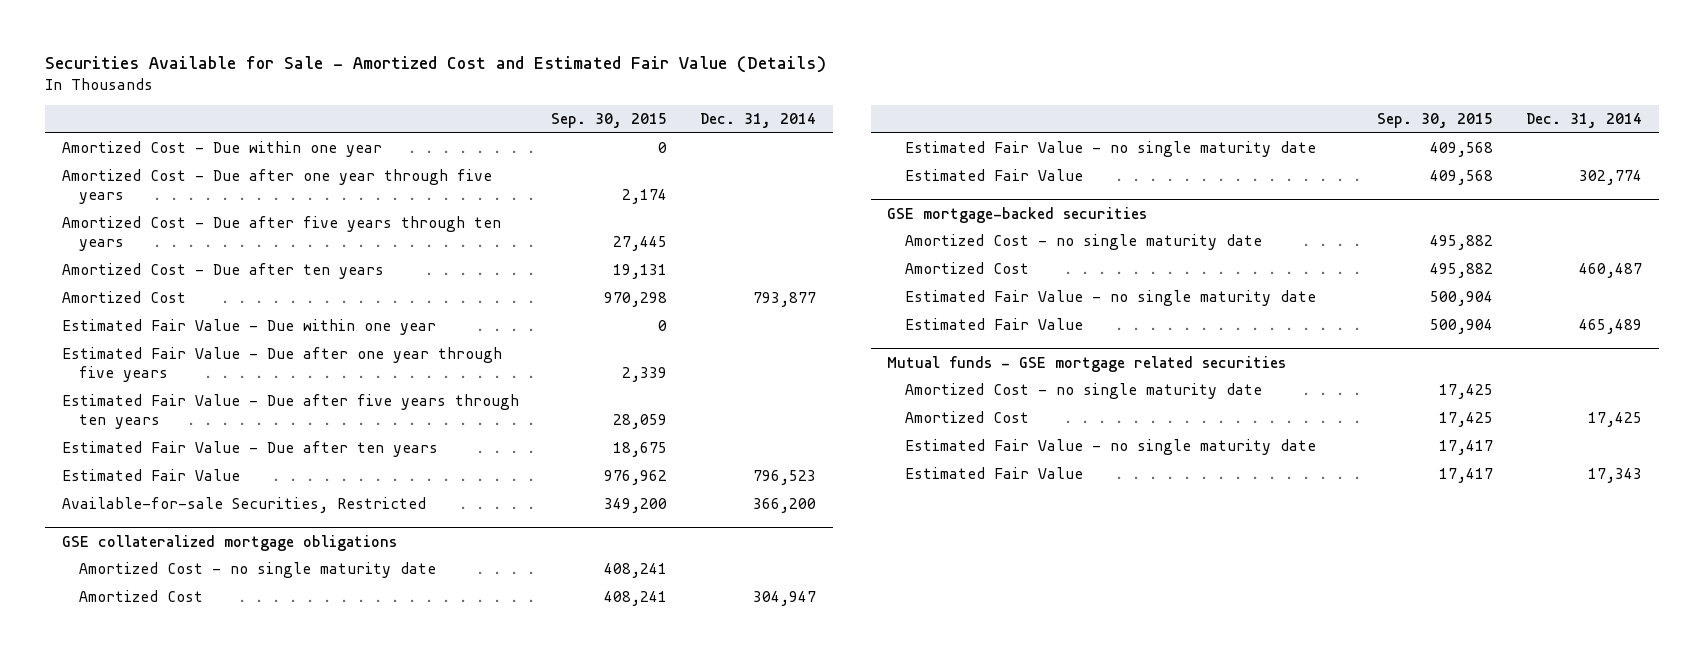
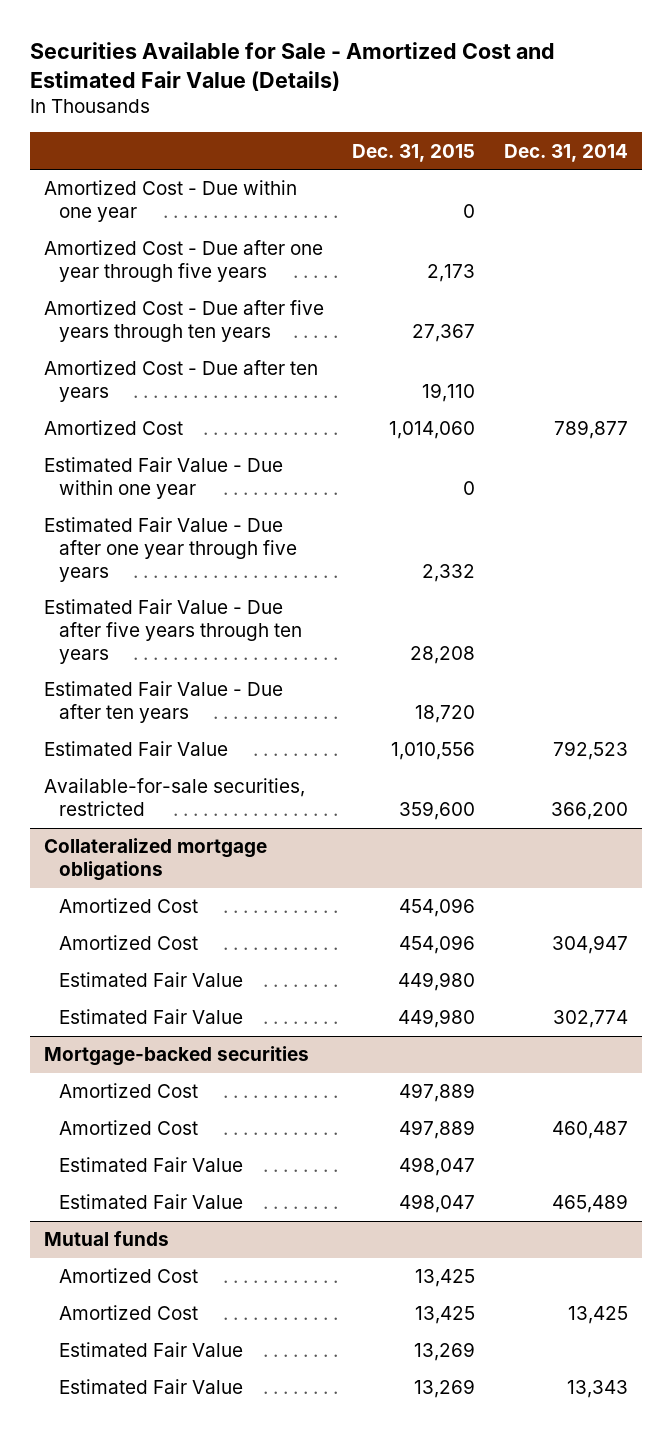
[551,112,668,128] Sep. 30, 2015 -> none
none -> [352,143,476,162] Dec. 31, 2015
[753,292,817,308] 793,877 -> [553,420,628,440] 789,877
[753,470,817,486] 796,523 -> [552,741,628,761] 792,523
[61,497,426,514] Available-for-sale Securities, Restricted -> [43,778,305,817] Available-for-sale securities, restricted
[61,534,397,551] GSE collateralized mortgage obligations -> [43,838,267,882] Collateralized mortgage obligations
[78,562,436,579] Amortized Cost - no single maturity date -> [58,898,198,914] Amortized Cost
[904,141,1316,158] Estimated Fair Value - no single maturity date -> [58,972,243,988] Estimated Fair Value
[887,206,1148,223] GSE mortgage-backed securities -> [43,1046,309,1067] Mortgage-backed securities
[904,234,1262,251] Amortized Cost - no single maturity date -> [58,1083,198,1099] Amortized Cost
[904,290,1316,307] Estimated Fair Value - no single maturity date -> [58,1157,243,1173] Estimated Fair Value
[887,355,1287,372] Mutual funds - GSE mortgage related securities -> [43,1231,169,1247] Mutual funds
[904,383,1262,400] Amortized Cost - no single maturity date -> [58,1268,198,1284] Amortized Cost
[1588,412,1643,428] 17,425 -> [567,1306,628,1325] 13,425
[904,439,1316,456] Estimated Fair Value - no single maturity date -> [58,1342,243,1358] Estimated Fair Value
[1588,468,1643,484] 17,343 -> [566,1380,628,1399] 13,343

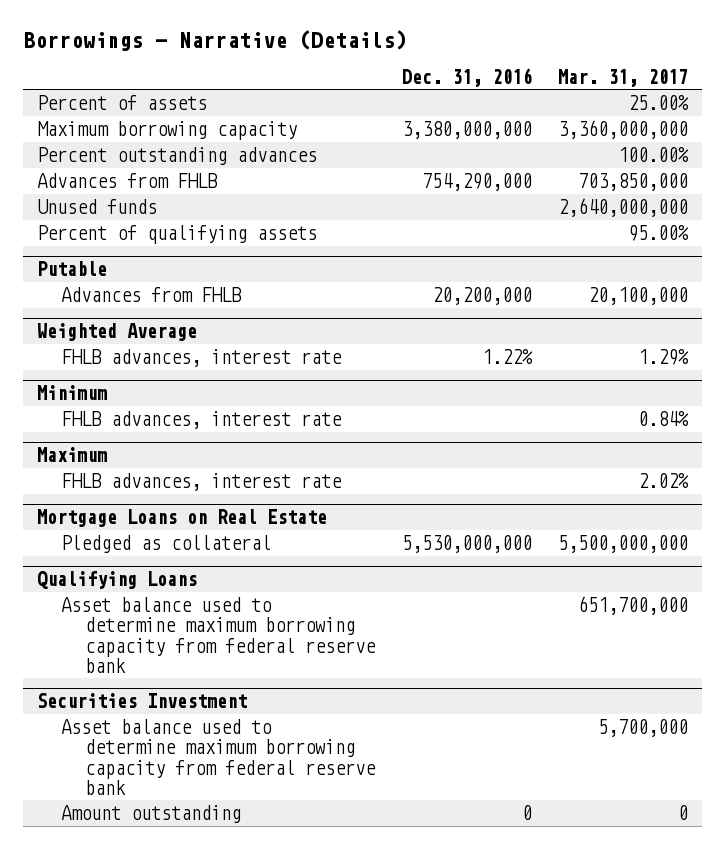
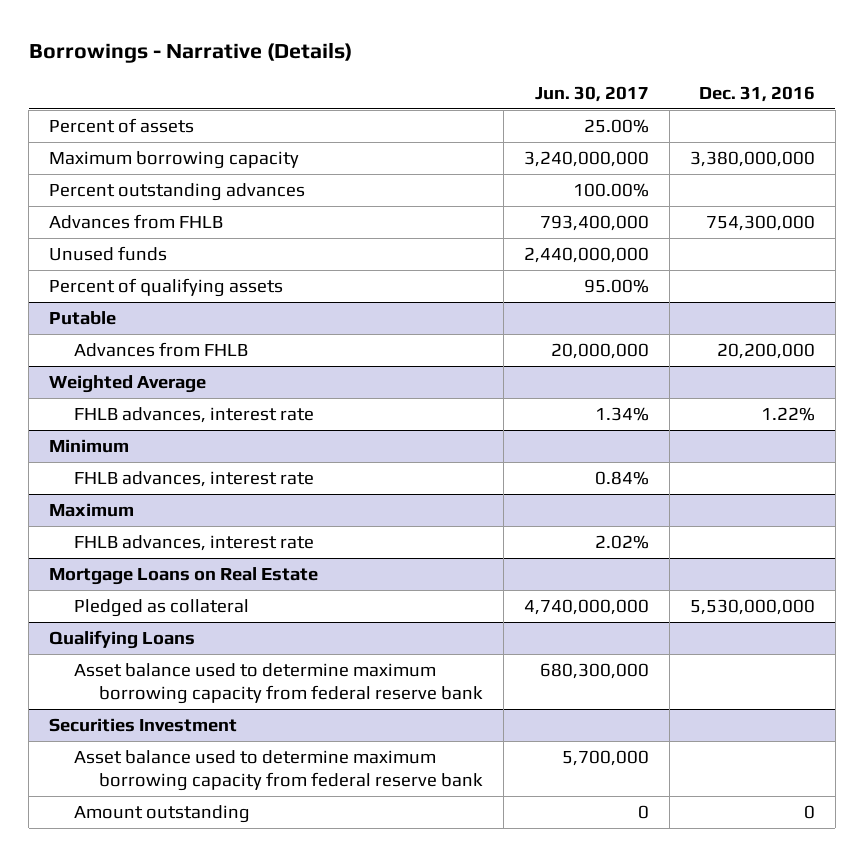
[558,68,689,87] Mar. 31, 2017 -> none
none -> [534,85,649,102] Jun. 30, 2017
[421,173,532,192] 754,290,000 -> [705,215,815,232] 754,300,000

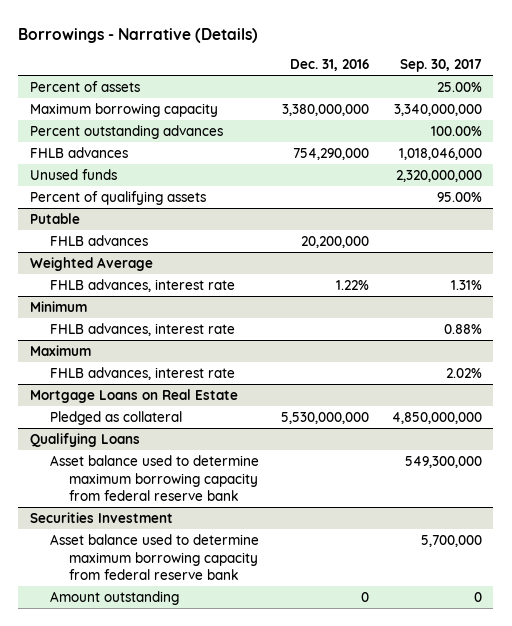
[534,85,649,102] Jun. 30, 2017 -> none
none -> [400,59,483,73] Sep. 30, 2017
[49,214,224,230] Advances from FHLB -> [29,146,128,158] FHLB advances
[705,215,815,232] 754,300,000 -> [293,147,370,160] 754,290,000
[74,342,249,358] Advances from FHLB -> [49,234,148,246] FHLB advances

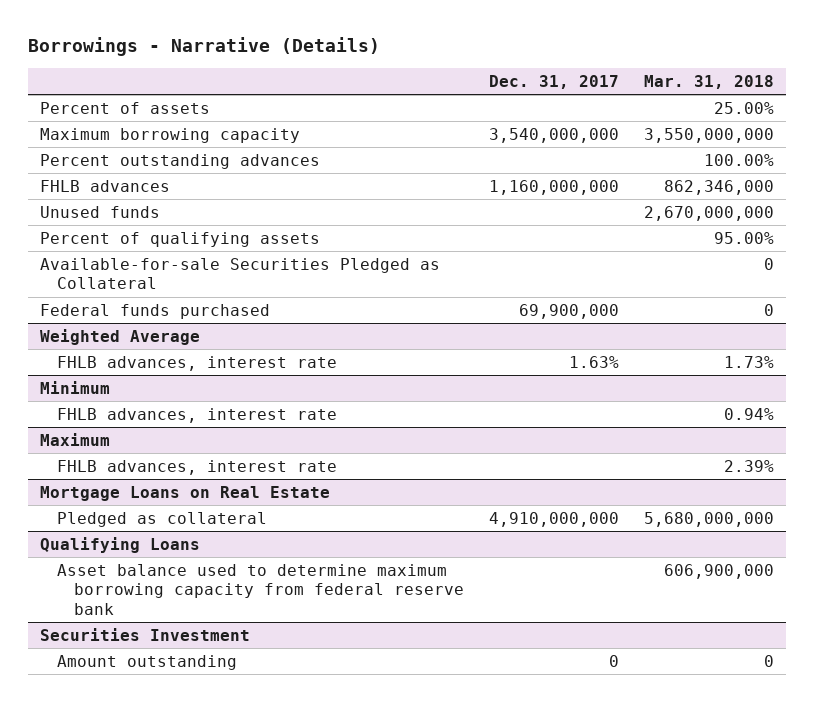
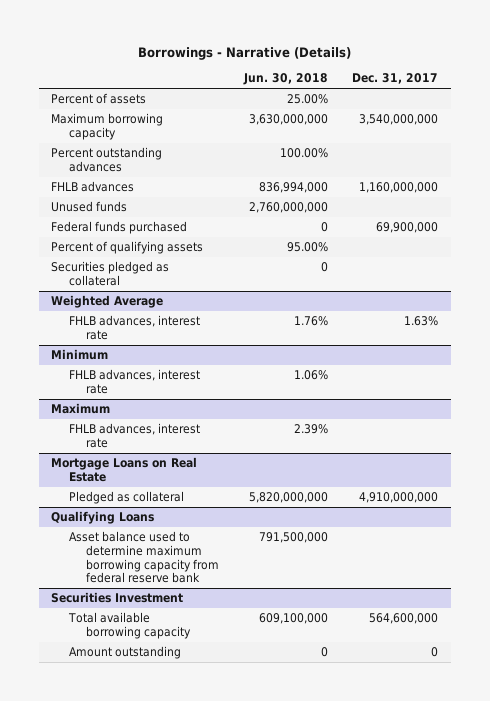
[643,75,774,90] Mar. 31, 2018 -> none
none -> [242,73,328,86] Jun. 30, 2018
[40,257,441,290] Available-for-sale Securities Pledged as Collateral -> none
[40,231,321,247] Percent of qualifying assets -> [51,241,204,255] Percent of qualifying assets
none -> [51,261,170,286] Securities pledged as collateral
none -> [67,612,192,639] Total available borrowing capacity

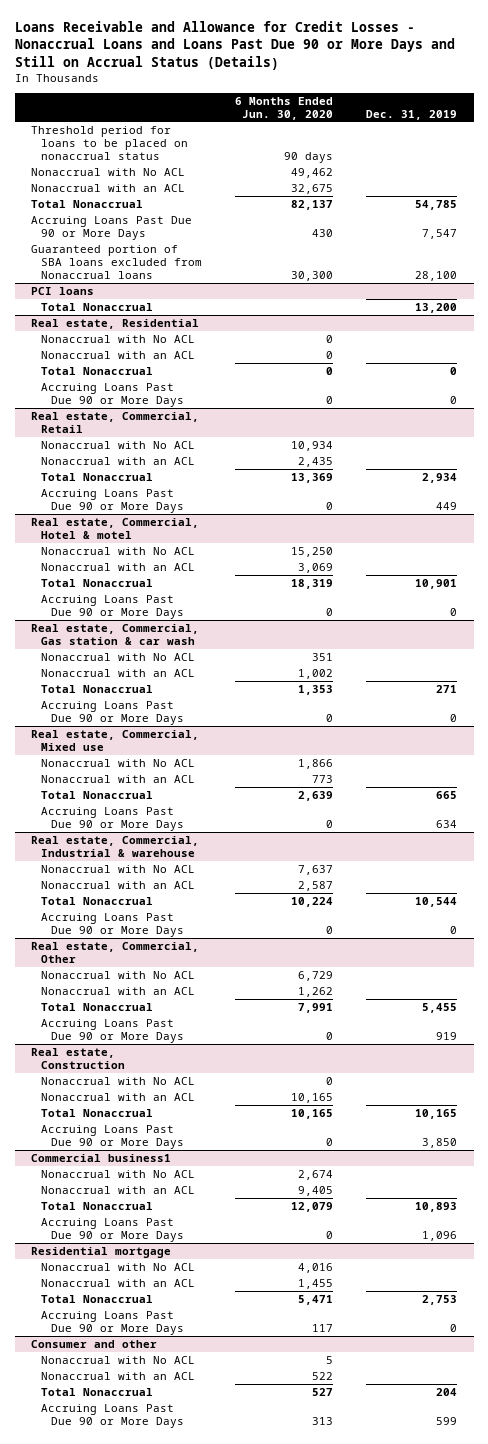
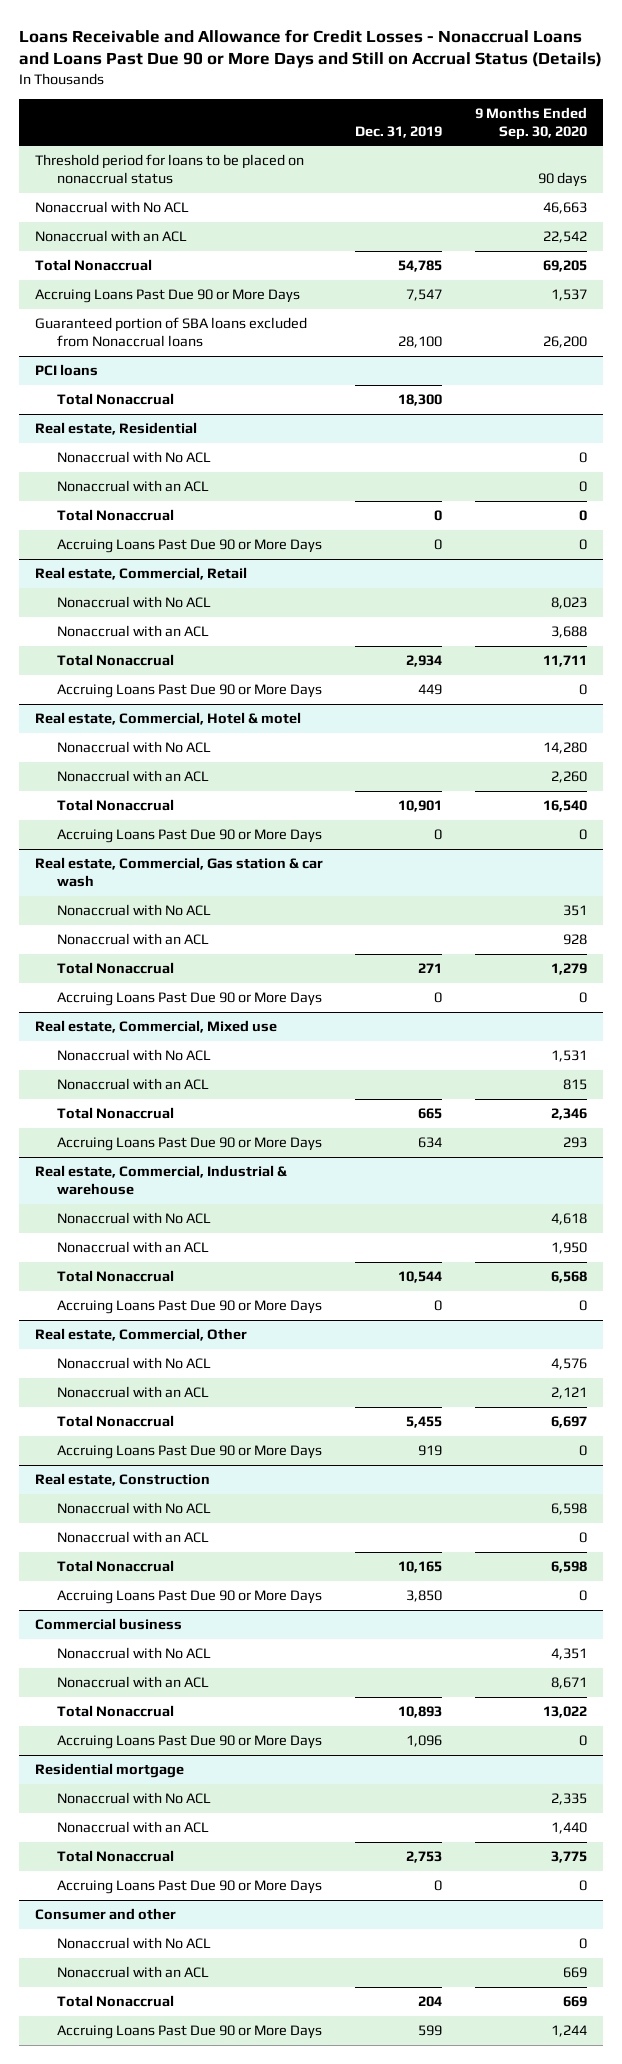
[234,96,333,120] 6 Months Ended Jun. 30, 2020 -> none
none -> [474,106,587,140] 9 Months Ended Sep. 30, 2020
[415,302,458,313] 13,200 -> [398,394,443,407] 18,300
[31,1153,172,1162] Commercial business1 -> [35,1618,183,1631] Commercial business

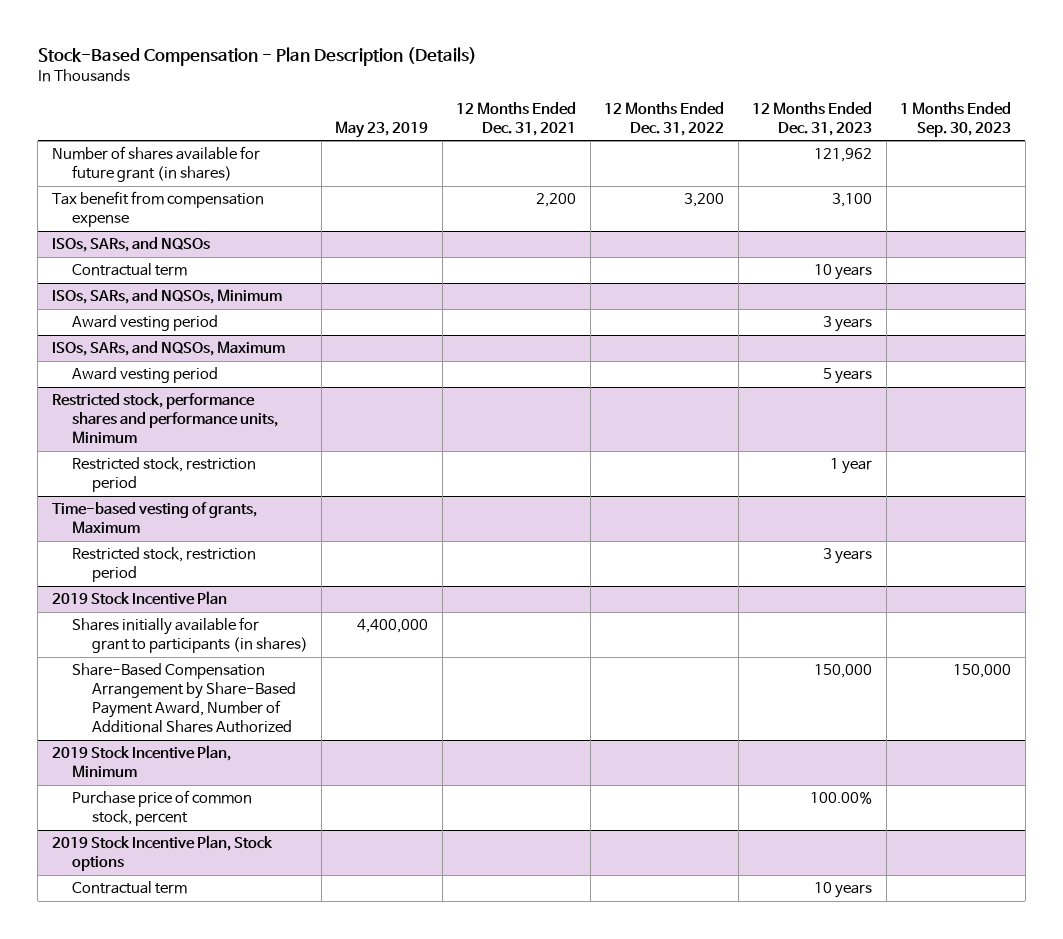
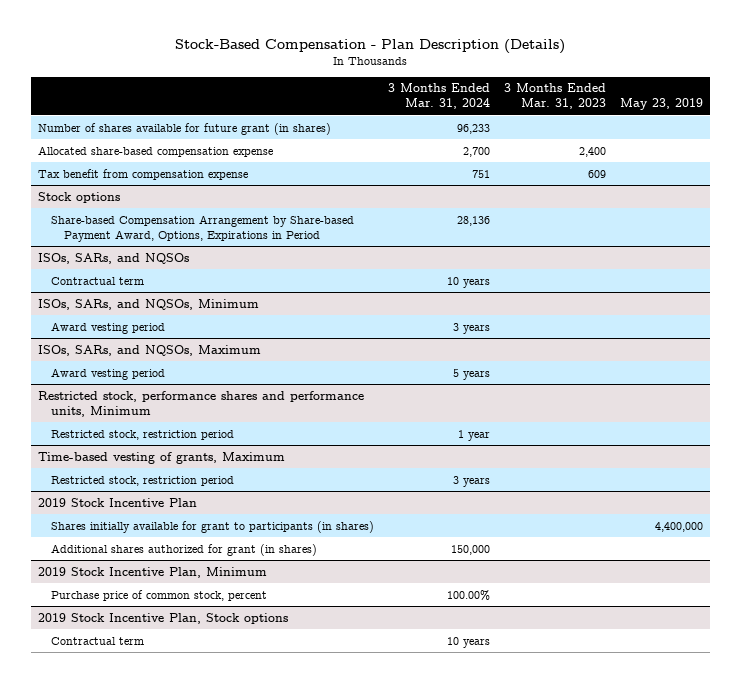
[456,101,577,136] 12 Months Ended Dec. 31, 2021 -> none
[604,101,725,136] 12 Months Ended Dec. 31, 2022 -> none
[752,101,873,136] 12 Months Ended Dec. 31, 2023 -> none
[900,101,1012,137] 1 Months Ended Sep. 30, 2023 -> none
none -> [387,83,490,110] 3 Months Ended Mar. 31, 2024
none -> [504,83,607,110] 3 Months Ended Mar. 31, 2023
none -> [37,145,273,157] Allocated share-based compensation expense
none -> [37,191,120,203] Stock options
none -> [50,214,354,242] Share-based Compensation Arrangement by Share-based Payment Award, Options, Expirations in Period
[71,663,296,734] Share-Based Compensation Arrangement by Share-Based Payment Award, Number of Additional Shares Authorized -> [50,543,317,556] Additional shares authorized for grant (in shares)

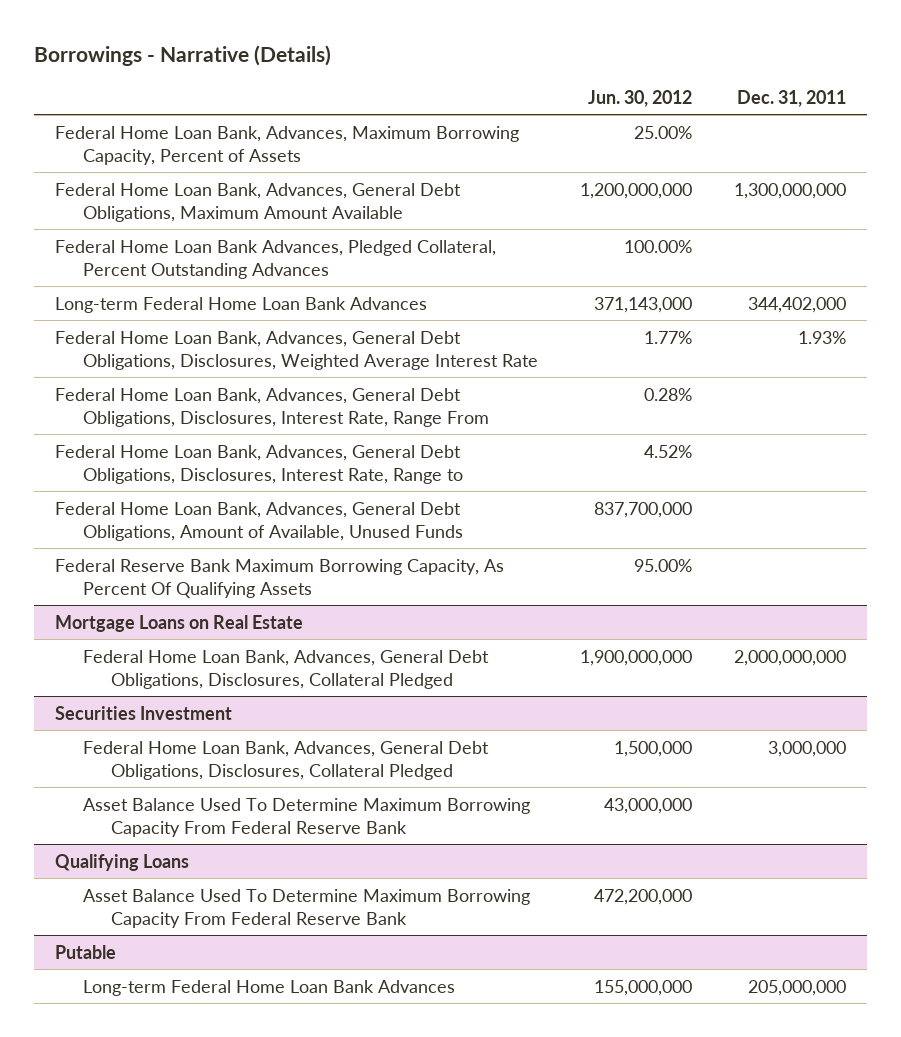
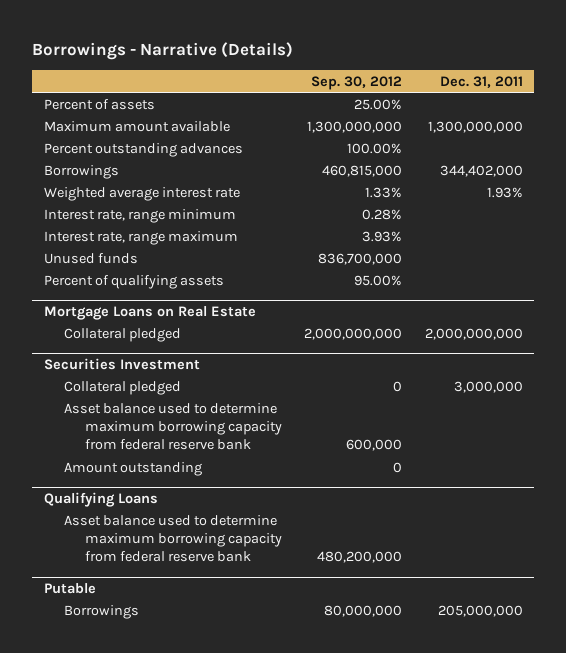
[587,89,692,107] Jun. 30, 2012 -> none
none -> [311,75,403,90] Sep. 30, 2012
[54,125,519,165] Federal Home Loan Bank, Advances, Maximum Borrowing Capacity, Percent of Assets -> [43,98,155,110] Percent of assets
[54,182,461,222] Federal Home Loan Bank, Advances, General Debt Obligations, Maximum Amount Available -> [43,120,230,132] Maximum amount available
[54,239,496,279] Federal Home Loan Bank Advances, Pledged Collateral, Percent Outstanding Advances -> [43,142,243,157] Percent outstanding advances
[54,296,427,313] Long-term Federal Home Loan Bank Advances -> [43,164,119,179] Borrowings
[54,330,538,370] Federal Home Loan Bank, Advances, General Debt Obligations, Disclosures, Weighted Average Interest Rate -> [43,186,240,201] Weighted average interest rate
[54,387,489,427] Federal Home Loan Bank, Advances, General Debt Obligations, Disclosures, Interest Rate, Range From -> [43,208,236,223] Interest rate, range minimum
[54,444,463,484] Federal Home Loan Bank, Advances, General Debt Obligations, Disclosures, Interest Rate, Range to -> [43,230,238,245] Interest rate, range maximum
[54,501,463,541] Federal Home Loan Bank, Advances, General Debt Obligations, Amount of Available, Unused Funds -> [43,252,138,264] Unused funds
[54,558,504,598] Federal Reserve Bank Maximum Borrowing Capacity, As Percent Of Qualifying Assets -> [43,274,224,289] Percent of qualifying assets
[82,649,489,689] Federal Home Loan Bank, Advances, General Debt Obligations, Disclosures, Collateral Pledged -> [64,327,182,342] Collateral pledged
[82,740,489,780] Federal Home Loan Bank, Advances, General Debt Obligations, Disclosures, Collateral Pledged -> [64,380,182,395] Collateral pledged
[82,797,530,837] Asset Balance Used To Determine Maximum Borrowing Capacity From Federal Reserve Bank -> [64,402,282,451] Asset balance used to determine maximum borrowing capacity from federal reserve bank
none -> [64,461,203,476] Amount outstanding
[82,888,530,928] Asset Balance Used To Determine Maximum Borrowing Capacity From Federal Reserve Bank -> [64,514,282,563] Asset balance used to determine maximum borrowing capacity from federal reserve bank
[82,979,455,996] Long-term Federal Home Loan Bank Advances -> [64,604,140,619] Borrowings

